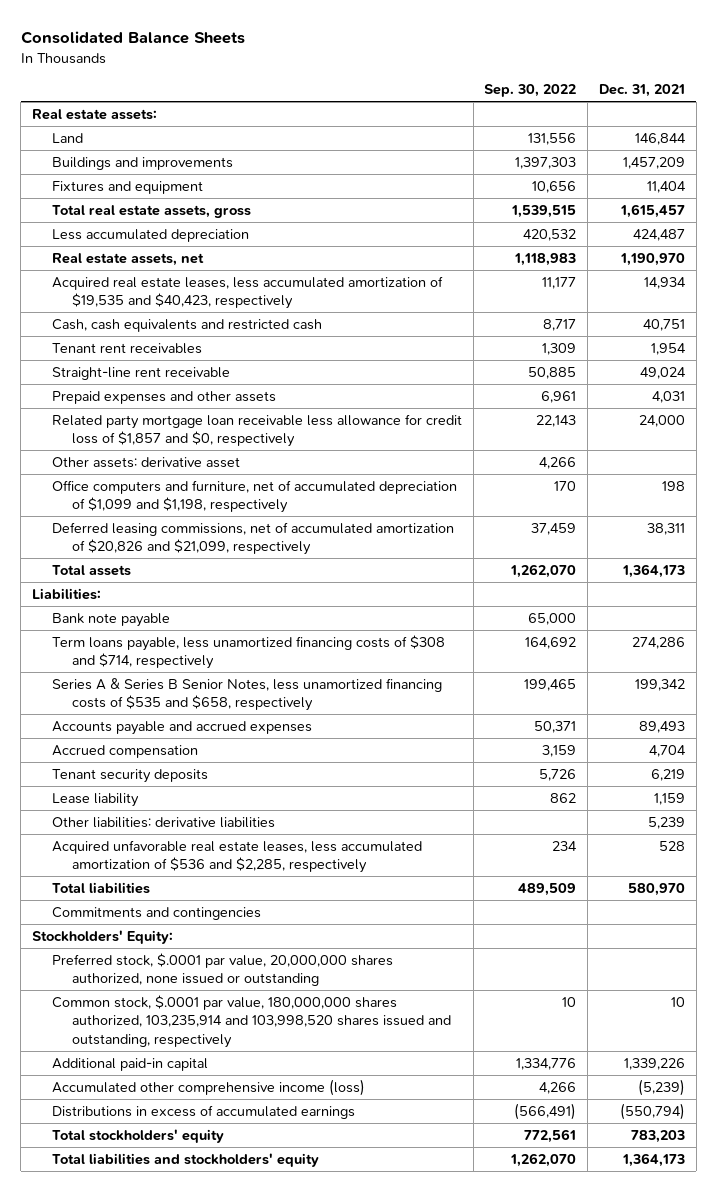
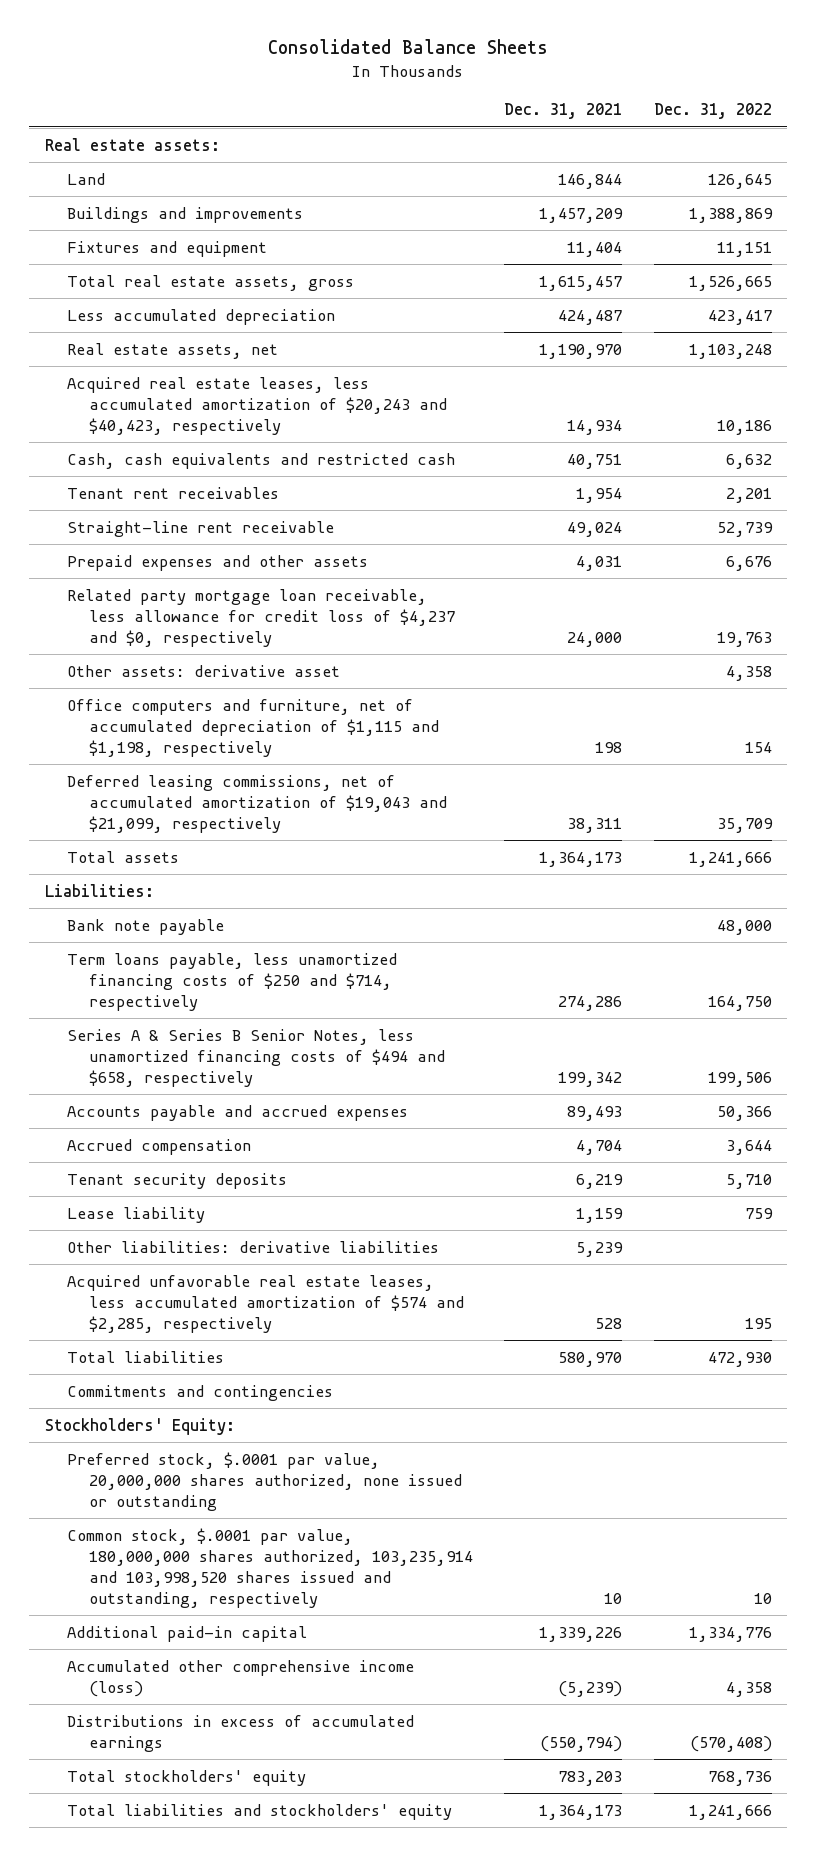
[484,84,577,98] Sep. 30, 2022 -> none
none -> [653,103,772,120] Dec. 31, 2022
[51,275,443,310] Acquired real estate leases, less accumulated amortization of $19,535 and $40,423, respectively -> [66,376,447,435] Acquired real estate leases, less accumulated amortization of $20,243 and $40,423, respectively
[51,413,462,448] Related party mortgage loan receivable less allowance for credit loss of $1,857 and $0, respectively -> [66,588,455,647] Related party mortgage loan receivable, less allowance for credit loss of $4,237 and $0, respectively
[51,479,457,514] Office computers and furniture, net of accumulated depreciation of $1,099 and $1,198, respectively -> [66,698,439,757] Office computers and furniture, net of accumulated depreciation of $1,115 and $1,198, respectively
[51,521,454,556] Deferred leasing commissions, net of accumulated amortization of $20,826 and $21,099, respectively -> [66,774,447,833] Deferred leasing commissions, net of accumulated amortization of $19,043 and $21,099, respectively
[51,634,445,670] Term loans payable, less unamortized financing costs of $308 and $714, respectively -> [66,952,397,1011] Term loans payable, less unamortized financing costs of $250 and $714, respectively
[51,677,442,712] Series A & Series B Senior Notes, less unamortized financing costs of $535 and $658, respectively -> [66,1028,445,1087] Series A & Series B Senior Notes, less unamortized financing costs of $494 and $658, respectively
[51,839,422,874] Acquired unfavorable real estate leases, less accumulated amortization of $536 and $2,285, respectively -> [66,1274,464,1333] Acquired unfavorable real estate leases, less accumulated amortization of $574 and $2,285, respectively

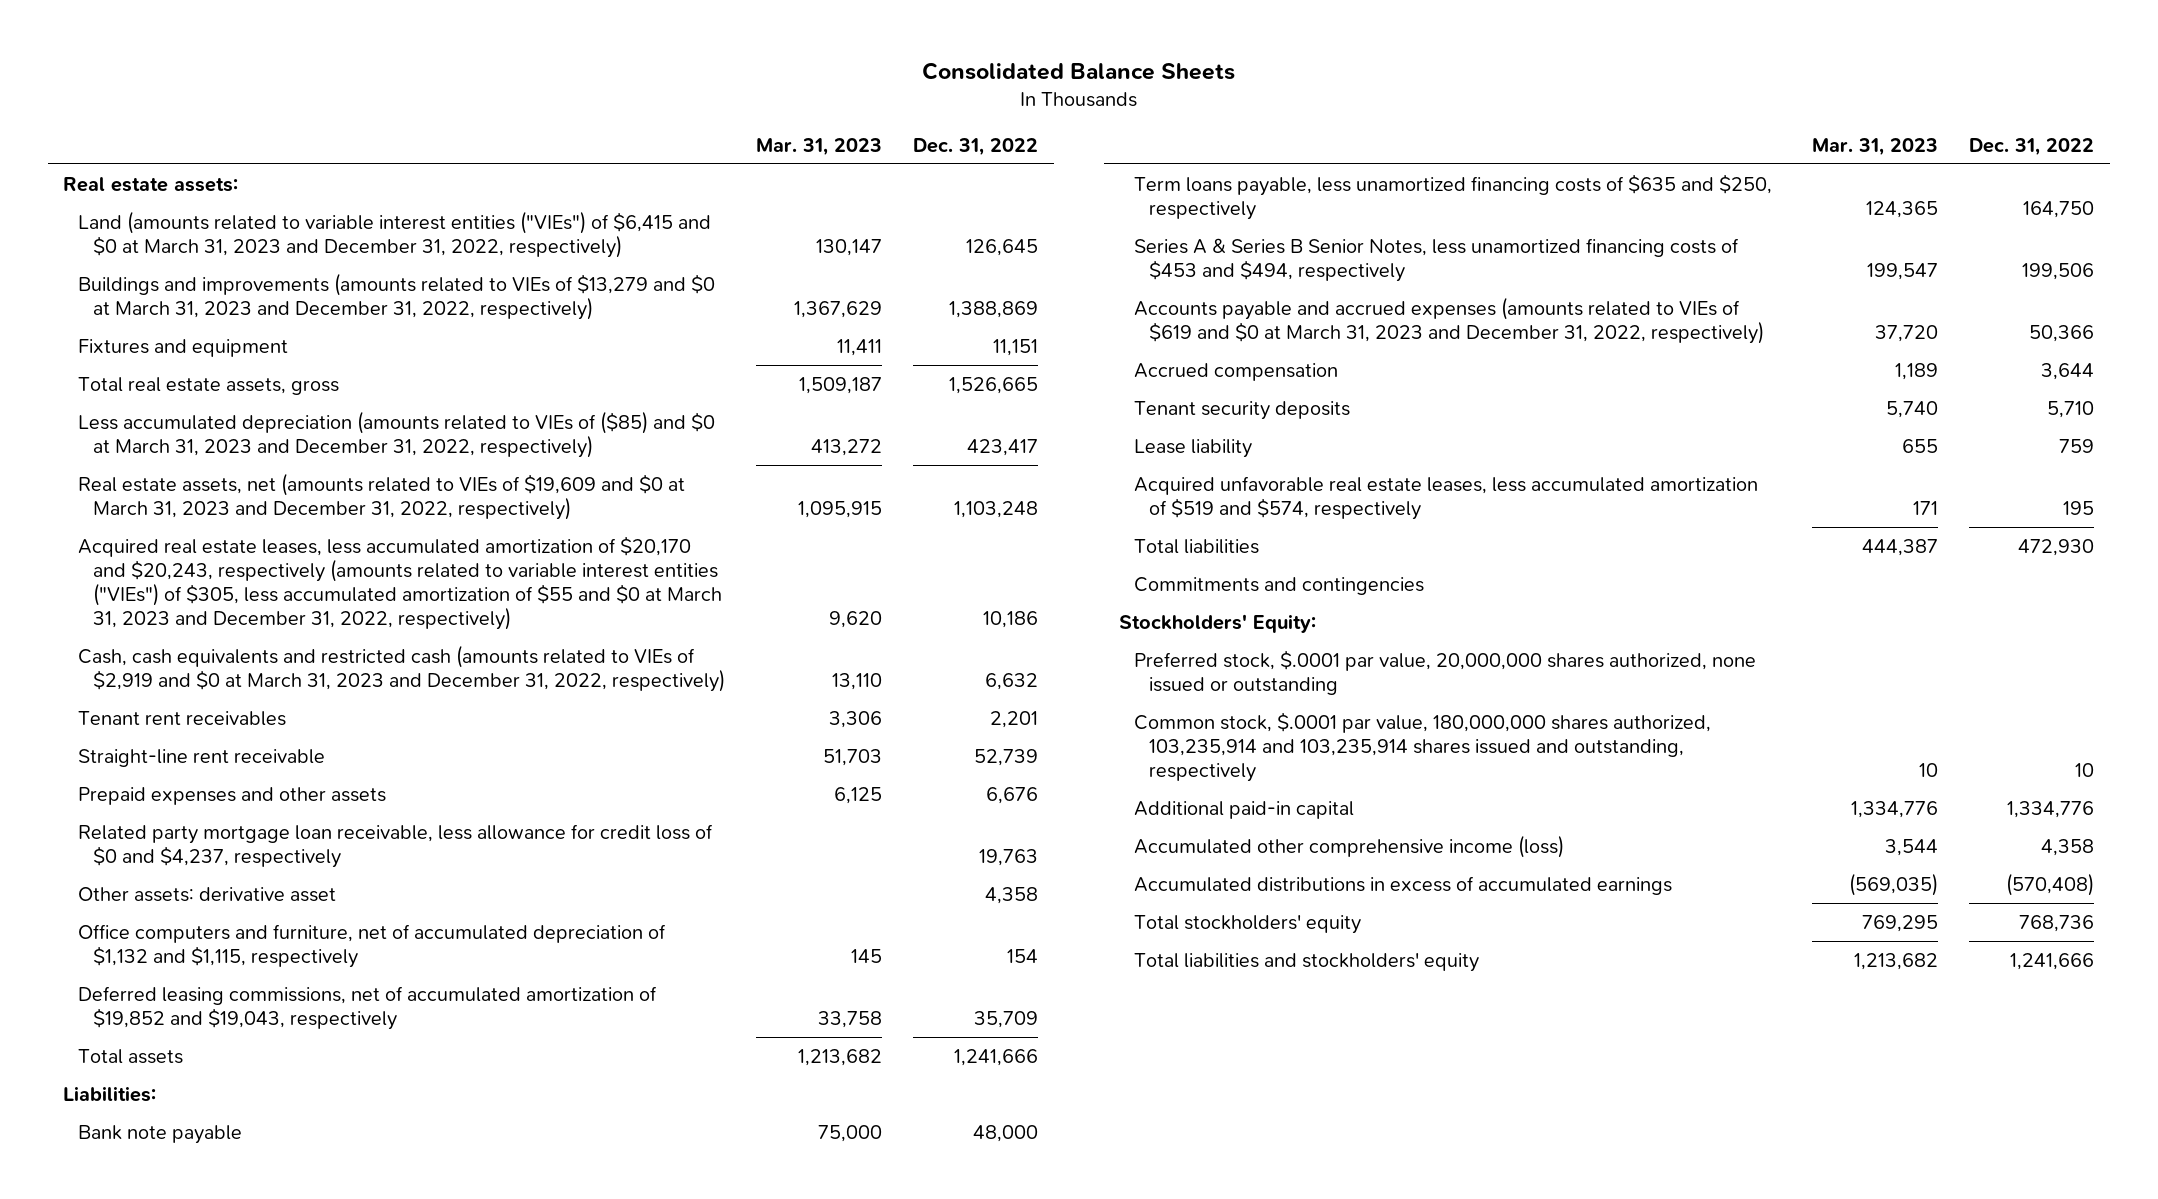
[504,103,623,120] Dec. 31, 2021 -> none
none -> [756,137,883,156] Mar. 31, 2023
[66,172,105,185] Land -> [78,210,712,258] Land (amounts related to variable interest entities ("VIEs") of $6,415 and $0 at March 31, 2023 and December 31, 2022, respectively)
[66,206,303,223] Buildings and improvements -> [78,272,716,320] Buildings and improvements (amounts related to VIEs of $13,279 and $0 at March 31, 2023 and December 31, 2022, respectively)
[66,308,335,325] Less accumulated depreciation -> [78,410,716,458] Less accumulated depreciation (amounts related to VIEs of ($85) and $0 at March 31, 2023 and December 31, 2022, respectively)
[66,342,278,359] Real estate assets, net -> [78,472,686,520] Real estate assets, net (amounts related to VIEs of $19,609 and $0 at March 31, 2023 and December 31, 2022, respectively)
[66,376,447,435] Acquired real estate leases, less accumulated amortization of $20,243 and $40,423, respectively -> [78,535,723,630] Acquired real estate leases, less accumulated amortization of $20,170 and $20,243, respectively (amounts related to variable interest entities ("VIEs") of $305, less accumulated amortization of $55 and $0 at March 31, 2023 and December 31, 2022, respectively)
[66,452,455,469] Cash, cash equivalents and restricted cash -> [78,644,726,692] Cash, cash equivalents and restricted cash (amounts related to VIEs of $2,919 and $0 at March 31, 2023 and December 31, 2022, respectively)
[66,588,455,647] Related party mortgage loan receivable, less allowance for credit loss of $4,237 and $0, respectively -> [78,823,714,868] Related party mortgage loan receivable, less allowance for credit loss of $0 and $4,237, respectively
[66,698,439,757] Office computers and furniture, net of accumulated depreciation of $1,115 and $1,198, respectively -> [78,923,667,968] Office computers and furniture, net of accumulated depreciation of $1,132 and $1,115, respectively
[66,774,447,833] Deferred leasing commissions, net of accumulated amortization of $19,043 and $21,099, respectively -> [78,985,658,1030] Deferred leasing commissions, net of accumulated amortization of $19,852 and $19,043, respectively
[66,952,397,1011] Term loans payable, less unamortized financing costs of $250 and $714, respectively -> [1134,173,1773,220] Term loans payable, less unamortized financing costs of $635 and $250, respectively
[66,1028,445,1087] Series A & Series B Senior Notes, less unamortized financing costs of $494 and $658, respectively -> [1134,237,1740,282] Series A & Series B Senior Notes, less unamortized financing costs of $453 and $494, respectively
[66,1104,408,1121] Accounts payable and accrued expenses -> [1134,296,1765,344] Accounts payable and accrued expenses (amounts related to VIEs of $619 and $0 at March 31, 2023 and December 31, 2022, respectively)
[66,1240,439,1253] Other liabilities: derivative liabilities -> none
[66,1274,464,1333] Acquired unfavorable real estate leases, less accumulated amortization of $574 and $2,285, respectively -> [1134,475,1759,520] Acquired unfavorable real estate leases, less accumulated amortization of $519 and $574, respectively
[66,1527,473,1608] Common stock, $.0001 par value, 180,000,000 shares authorized, 103,235,914 and 103,998,520 shares issued and outstanding, respectively -> [1134,711,1712,782] Common stock, $.0001 par value, 180,000,000 shares authorized, 103,235,914 and 103,235,914 shares issued and outstanding, respectively
[66,1714,414,1752] Distributions in excess of accumulated earnings -> [1134,875,1673,895] Accumulated distributions in excess of accumulated earnings

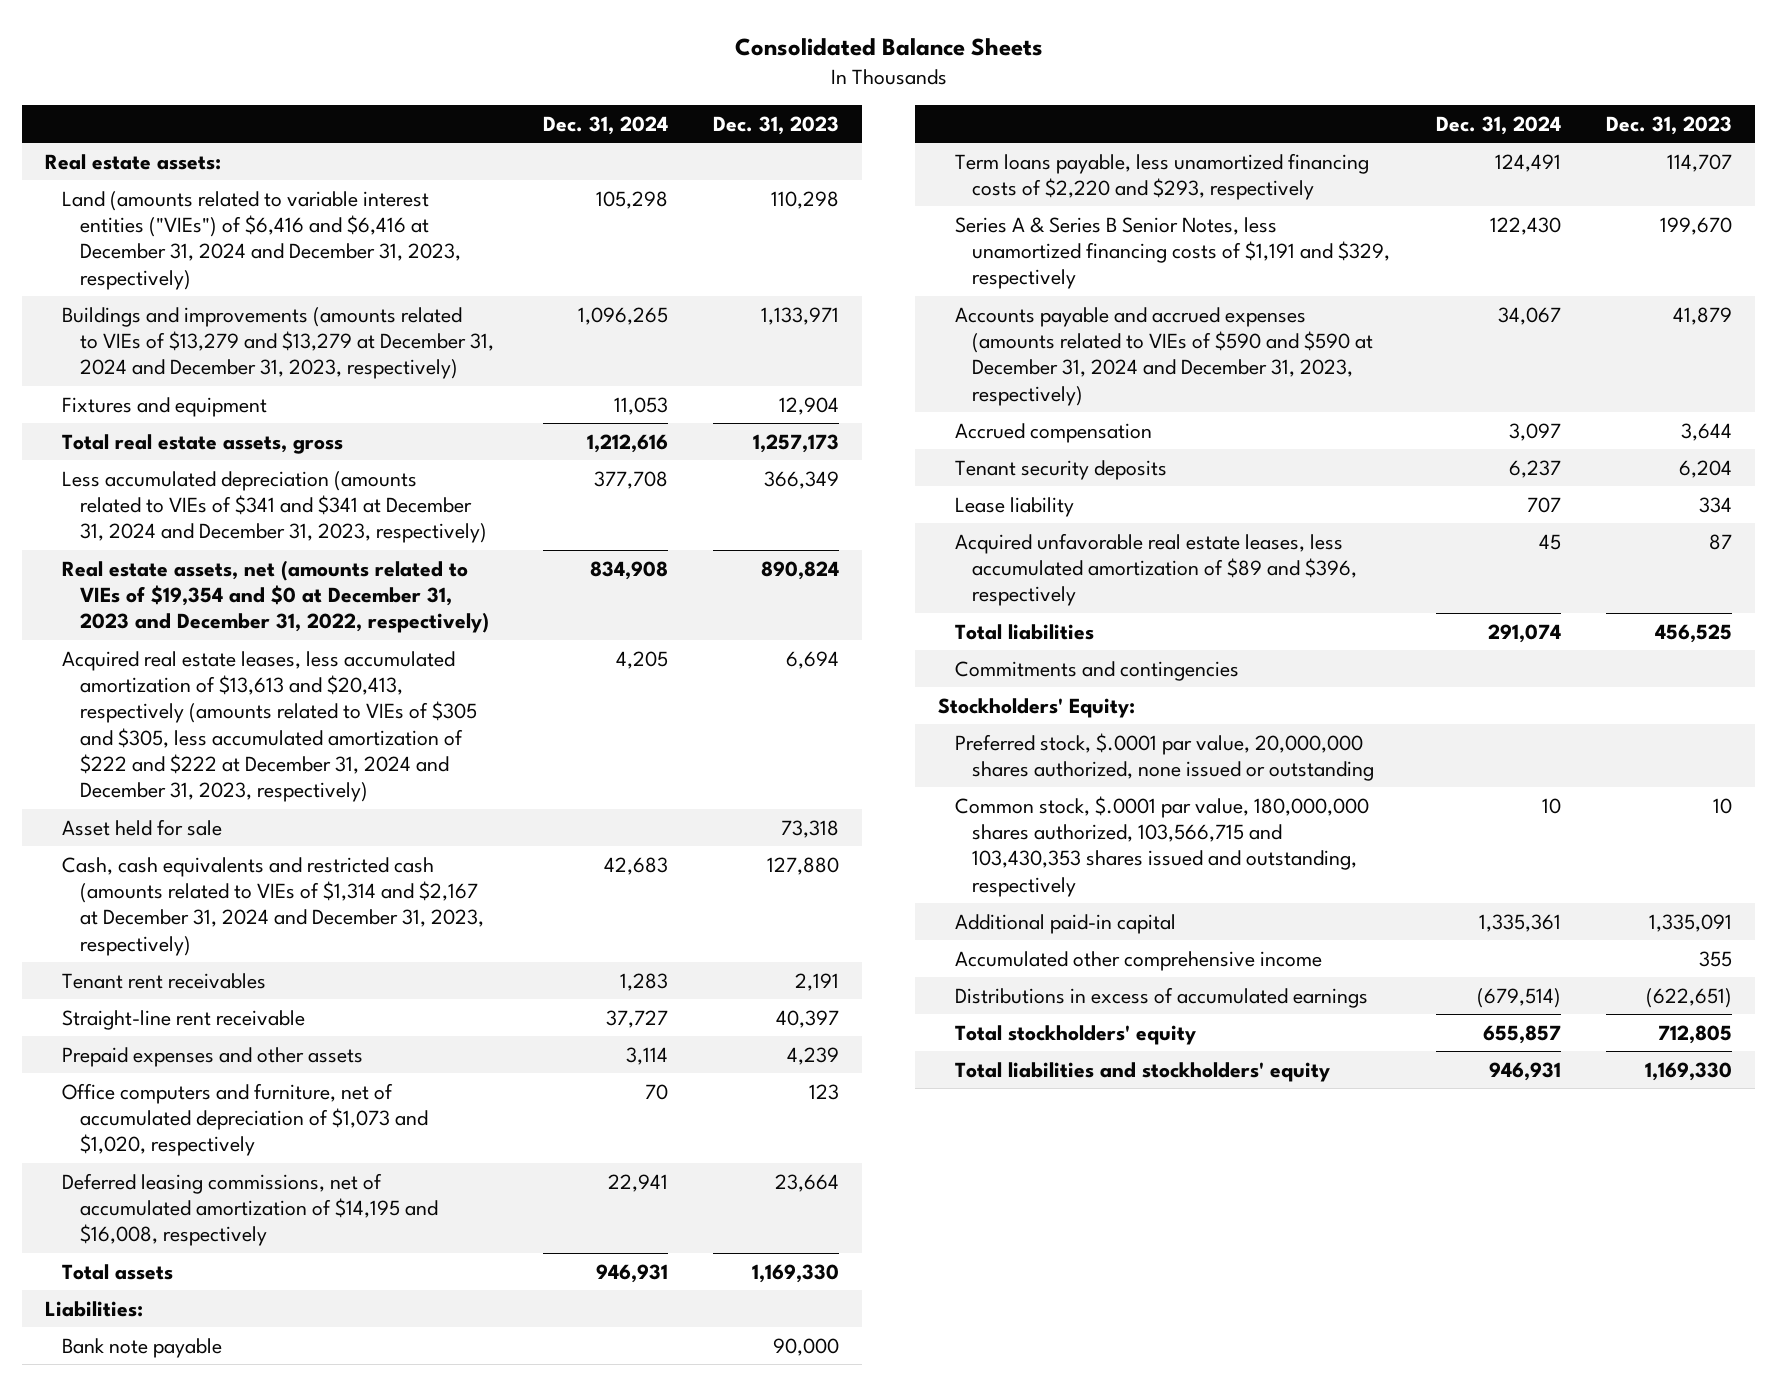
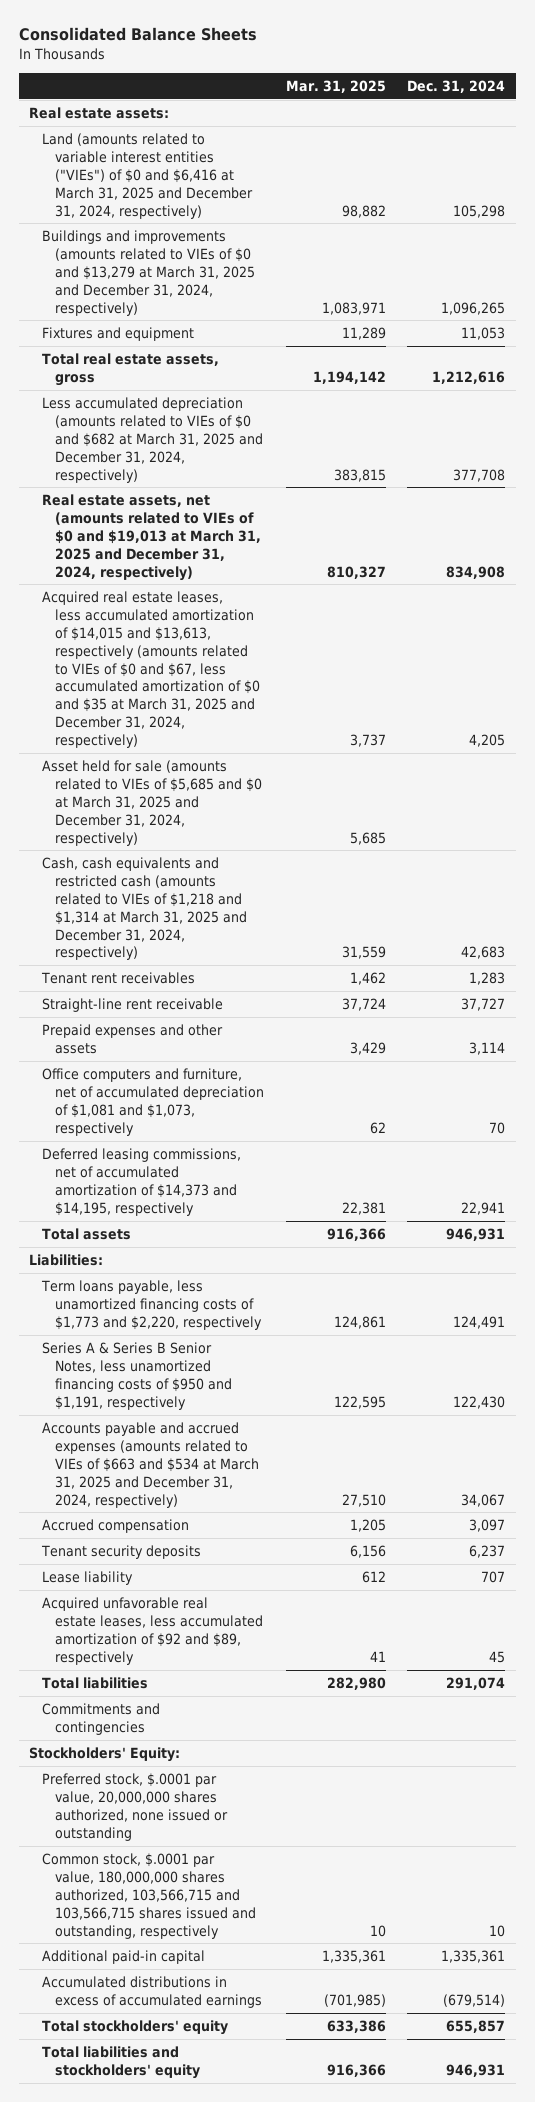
[713,115,840,135] Dec. 31, 2023 -> none
none -> [285,79,386,93] Mar. 31, 2025
[62,190,461,290] Land (amounts related to variable interest entities ("VIEs") of $6,416 and $6,416 at December 31, 2024 and December 31, 2023, respectively) -> [42,133,254,219] Land (amounts related to variable interest entities ("VIEs") of $0 and $6,416 at March 31, 2025 and December 31, 2024, respectively)
[62,306,494,380] Buildings and improvements (amounts related to VIEs of $13,279 and $13,279 at December 31, 2024 and December 31, 2023, respectively) -> [42,230,256,316] Buildings and improvements (amounts related to VIEs of $0 and $13,279 at March 31, 2025 and December 31, 2024, respectively)
[62,470,487,544] Less accumulated depreciation (amounts related to VIEs of $341 and $341 at December 31, 2024 and December 31, 2023, respectively) -> [42,397,264,483] Less accumulated depreciation (amounts related to VIEs of $0 and $682 at March 31, 2025 and December 31, 2024, respectively)
[62,559,489,634] Real estate assets, net (amounts related to VIEs of $19,354 and $0 at December 31, 2023 and December 31, 2022, respectively) -> [42,494,262,581] Real estate assets, net (amounts related to VIEs of $0 and $19,013 at March 31, 2025 and December 31, 2024, respectively)
[62,650,477,803] Acquired real estate leases, less accumulated amortization of $13,613 and $20,413, respectively (amounts related to VIEs of $305 and $305, less accumulated amortization of $222 and $222 at December 31, 2024 and December 31, 2023, respectively) -> [42,591,261,749] Acquired real estate leases, less accumulated amortization of $14,015 and $13,613, respectively (amounts related to VIEs of $0 and $67, less accumulated amortization of $0 and $35 at March 31, 2025 and December 31, 2024, respectively)
[62,818,223,836] Asset held for sale -> [42,760,263,846] Asset held for sale (amounts related to VIEs of $5,685 and $0 at March 31, 2025 and December 31, 2024, respectively)
[62,856,484,956] Cash, cash equivalents and restricted cash (amounts related to VIEs of $1,314 and $2,167 at December 31, 2024 and December 31, 2023, respectively) -> [42,857,248,961] Cash, cash equivalents and restricted cash (amounts related to VIEs of $1,218 and $1,314 at March 31, 2025 and December 31, 2024, respectively)
[62,1082,428,1157] Office computers and furniture, net of accumulated depreciation of $1,073 and $1,020, respectively -> [42,1068,265,1136] Office computers and furniture, net of accumulated depreciation of $1,081 and $1,073, respectively
[62,1172,438,1247] Deferred leasing commissions, net of accumulated amortization of $14,195 and $16,008, respectively -> [42,1148,242,1216] Deferred leasing commissions, net of accumulated amortization of $14,373 and $14,195, respectively
[62,1337,223,1358] Bank note payable -> none
[955,152,1370,200] Term loans payable, less unamortized financing costs of $2,220 and $293, respectively -> [41,1280,263,1330] Term loans payable, less unamortized financing costs of $1,773 and $2,220, respectively
[955,216,1391,290] Series A & Series B Senior Notes, less unamortized financing costs of $1,191 and $329, respectively -> [42,1342,233,1410] Series A & Series B Senior Notes, less unamortized financing costs of $950 and $1,191, respectively
[955,306,1374,406] Accounts payable and accrued expenses (amounts related to VIEs of $590 and $590 at December 31, 2024 and December 31, 2023, respectively) -> [42,1422,260,1508] Accounts payable and accrued expenses (amounts related to VIEs of $663 and $534 at March 31, 2025 and December 31, 2024, respectively)
[955,532,1358,607] Acquired unfavorable real estate leases, less accumulated amortization of $89 and $396, respectively -> [42,1597,264,1665] Acquired unfavorable real estate leases, less accumulated amortization of $92 and $89, respectively
[955,795,1370,897] Common stock, $.0001 par value, 180,000,000 shares authorized, 103,566,715 and 103,430,353 shares issued and outstanding, respectively -> [42,1853,257,1939] Common stock, $.0001 par value, 180,000,000 shares authorized, 103,566,715 and 103,566,715 shares issued and outstanding, respectively
[955,950,1323,971] Accumulated other comprehensive income -> none
[955,986,1369,1008] Distributions in excess of accumulated earnings -> [42,1976,263,2008] Accumulated distributions in excess of accumulated earnings

